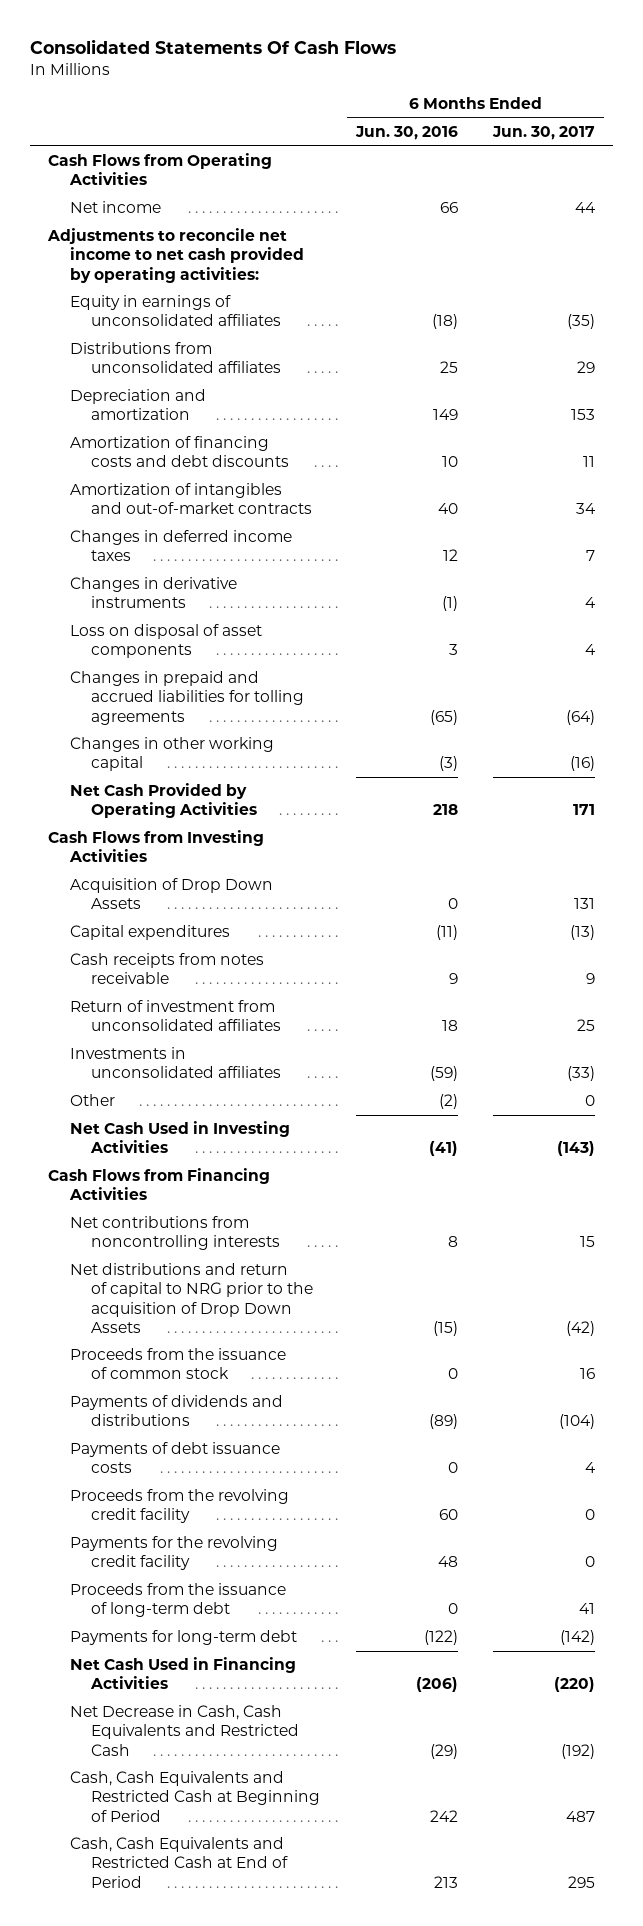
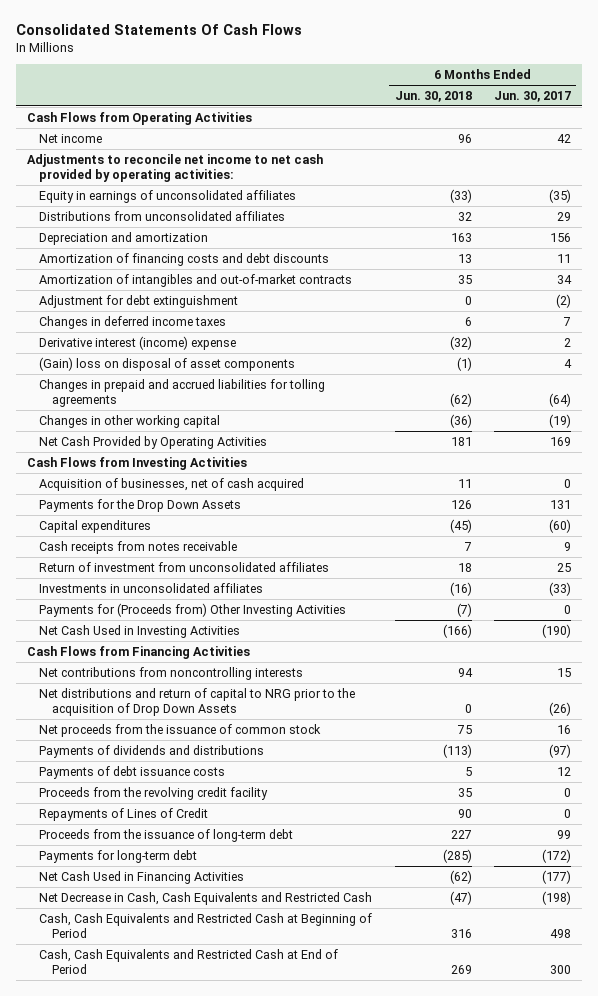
[354,126,458,141] Jun. 30, 2016 -> none
none -> [394,90,472,102] Jun. 30, 2018
[575,202,597,214] 44 -> [556,133,571,143] 42
[571,409,596,421] 153 -> [549,232,571,242] 156
none -> [39,294,239,308] Adjustment for debt extinguishment
[69,577,237,609] Changes in derivative instruments -> none
none -> [39,335,237,350] Derivative interest (income) expense
[69,624,262,659] Loss on disposal of asset components -> [39,356,296,371] (Gain) loss on disposal of asset components
[570,756,596,772] (16) -> [548,413,571,428] (19)
[573,804,596,816] 171 -> [549,436,571,446] 169
none -> [39,477,305,491] Acquisition of businesses, net of cash acquired
[69,878,273,910] Acquisition of Drop Down Assets -> [39,498,242,512] Payments for the Drop Down Assets
[570,925,596,941] (13) -> [548,518,571,533] (60)
[69,1094,115,1107] Other -> [39,602,347,617] Payments for (Proceeds from) Other Investing Activities
[557,1141,596,1157] (143) -> [541,623,571,638] (190)
[566,1320,596,1336] (42) -> [548,702,571,717] (26)
[69,1348,286,1380] Proceeds from the issuance of common stock -> [39,723,322,737] Net proceeds from the issuance of common stock
[559,1414,596,1430] (104) -> [548,743,571,758] (97)
[585,1462,597,1474] 4 -> [556,766,571,776] 12
[69,1536,278,1571] Payments for the revolving credit facility -> [39,807,209,821] Repayments of Lines of Credit
[579,1603,596,1615] 41 -> [556,829,571,839] 99
[560,1630,596,1646] (142) -> [541,848,571,863] (172)
[554,1677,596,1693] (220) -> [541,869,571,884] (177)
[561,1743,596,1759] (192) -> [541,890,571,905] (198)
[566,1810,596,1822] 487 -> [549,929,571,939] 498
[568,1875,596,1888] 295 -> [549,965,571,975] 300

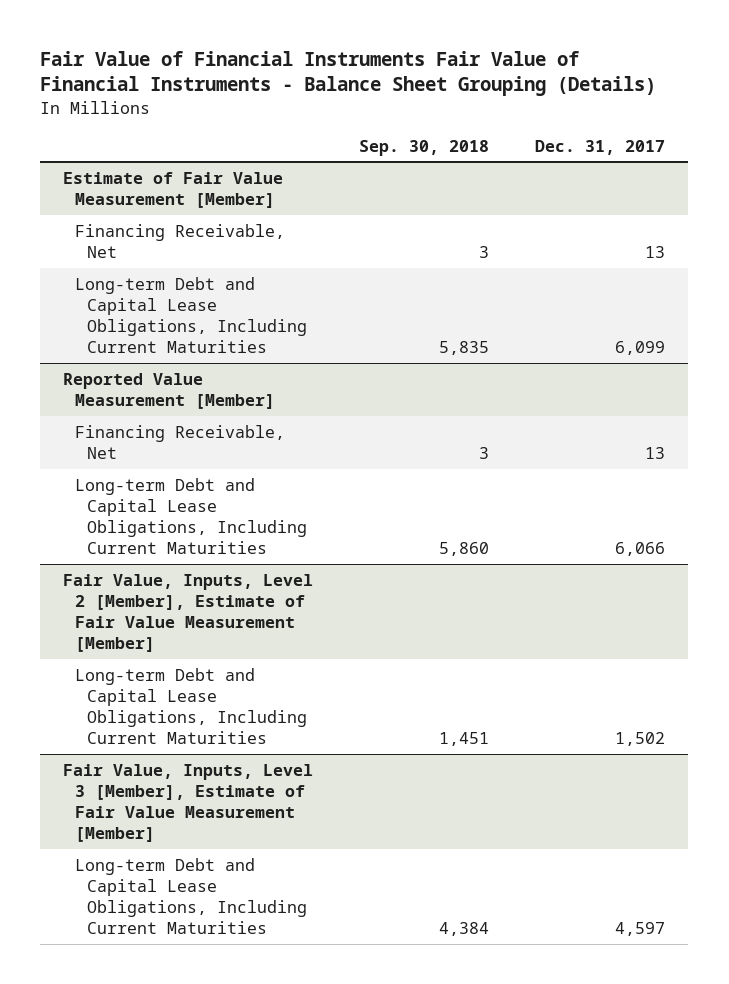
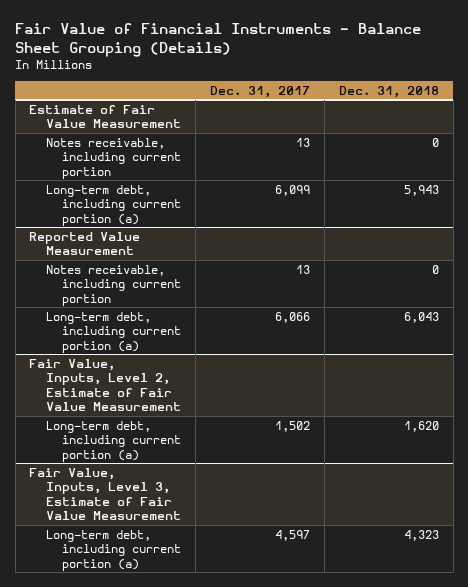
[40,50,657,97] Fair Value of Financial Instruments Fair Value of Financial Instruments - Balance Sheet Grouping (Details) -> [15,22,422,57] Fair Value of Financial Instruments - Balance Sheet Grouping (Details)
[359,139,490,156] Sep. 30, 2018 -> none
none -> [338,85,439,98] Dec. 31, 2018
[63,171,284,208] Estimate of Fair Value Measurement [Member] -> [29,104,181,129] Estimate of Fair Value Measurement
[75,223,286,258] Financing Receivable, Net -> [45,137,181,179] Notes receivable, including current portion
[75,276,307,354] Long-term Debt and Capital Lease Obligations, Including Current Maturities -> [45,184,181,226] Long-term debt, including current portion (a)
[63,372,276,409] Reported Value Measurement [Member] -> [29,231,141,256] Reported Value Measurement
[75,424,286,459] Financing Receivable, Net -> [45,264,181,306] Notes receivable, including current portion
[75,477,307,555] Long-term Debt and Capital Lease Obligations, Including Current Maturities -> [45,311,181,353] Long-term debt, including current portion (a)
[63,573,314,653] Fair Value, Inputs, Level 2 [Member], Estimate of Fair Value Measurement [Member] -> [29,358,181,412] Fair Value, Inputs, Level 2, Estimate of Fair Value Measurement
[75,667,307,745] Long-term Debt and Capital Lease Obligations, Including Current Maturities -> [45,420,181,462] Long-term debt, including current portion (a)
[63,763,314,843] Fair Value, Inputs, Level 3 [Member], Estimate of Fair Value Measurement [Member] -> [29,467,181,521] Fair Value, Inputs, Level 3, Estimate of Fair Value Measurement
[75,857,307,935] Long-term Debt and Capital Lease Obligations, Including Current Maturities -> [45,529,181,571] Long-term debt, including current portion (a)

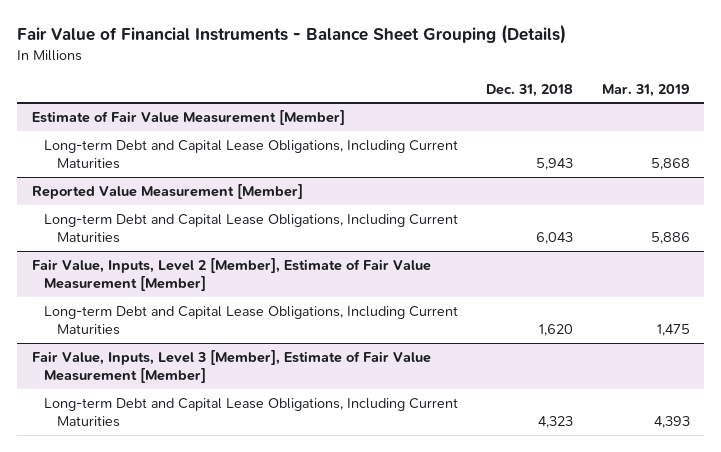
[209,85,310,98] Dec. 31, 2017 -> none
none -> [601,83,690,97] Mar. 31, 2019
[45,137,181,179] Notes receivable, including current portion -> none
[45,264,181,306] Notes receivable, including current portion -> none
[29,104,181,129] Estimate of Fair Value Measurement -> [31,109,345,125] Estimate of Fair Value Measurement [Member]
[45,184,181,226] Long-term debt, including current portion (a) -> [44,139,459,169] Long-term Debt and Capital Lease Obligations, Including Current Maturities
[29,231,141,256] Reported Value Measurement -> [31,183,303,199] Reported Value Measurement [Member]
[45,311,181,353] Long-term debt, including current portion (a) -> [44,213,459,243] Long-term Debt and Capital Lease Obligations, Including Current Maturities
[29,358,181,412] Fair Value, Inputs, Level 2, Estimate of Fair Value Measurement -> [31,257,431,291] Fair Value, Inputs, Level 2 [Member], Estimate of Fair Value Measurement [Member]
[45,420,181,462] Long-term debt, including current portion (a) -> [44,305,459,335] Long-term Debt and Capital Lease Obligations, Including Current Maturities
[29,467,181,521] Fair Value, Inputs, Level 3, Estimate of Fair Value Measurement -> [31,349,431,383] Fair Value, Inputs, Level 3 [Member], Estimate of Fair Value Measurement [Member]
[45,529,181,571] Long-term debt, including current portion (a) -> [44,397,459,427] Long-term Debt and Capital Lease Obligations, Including Current Maturities

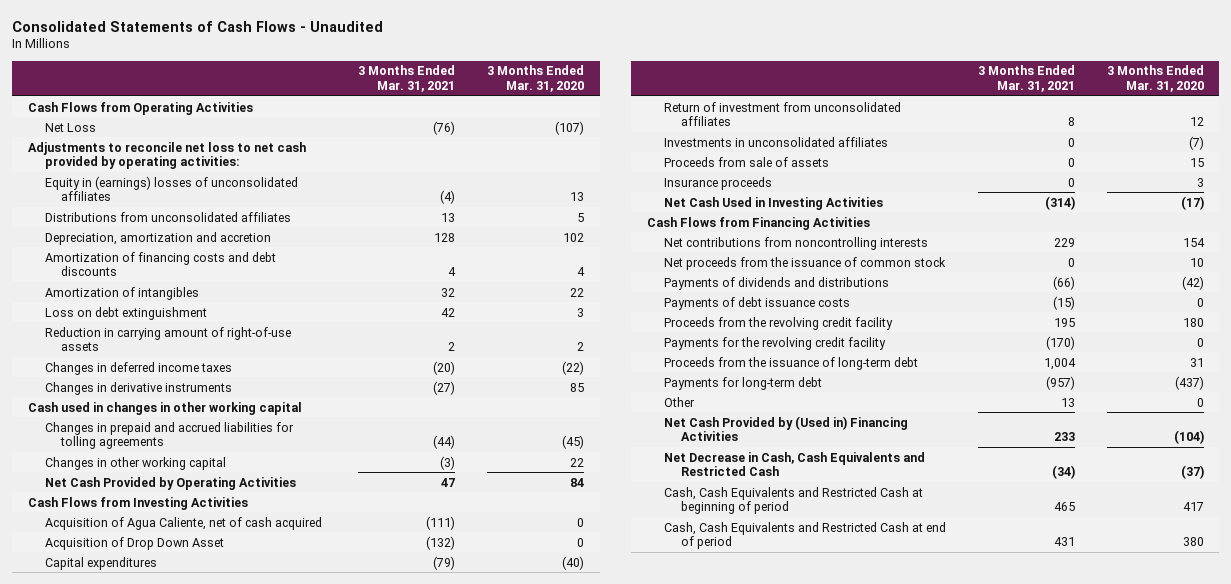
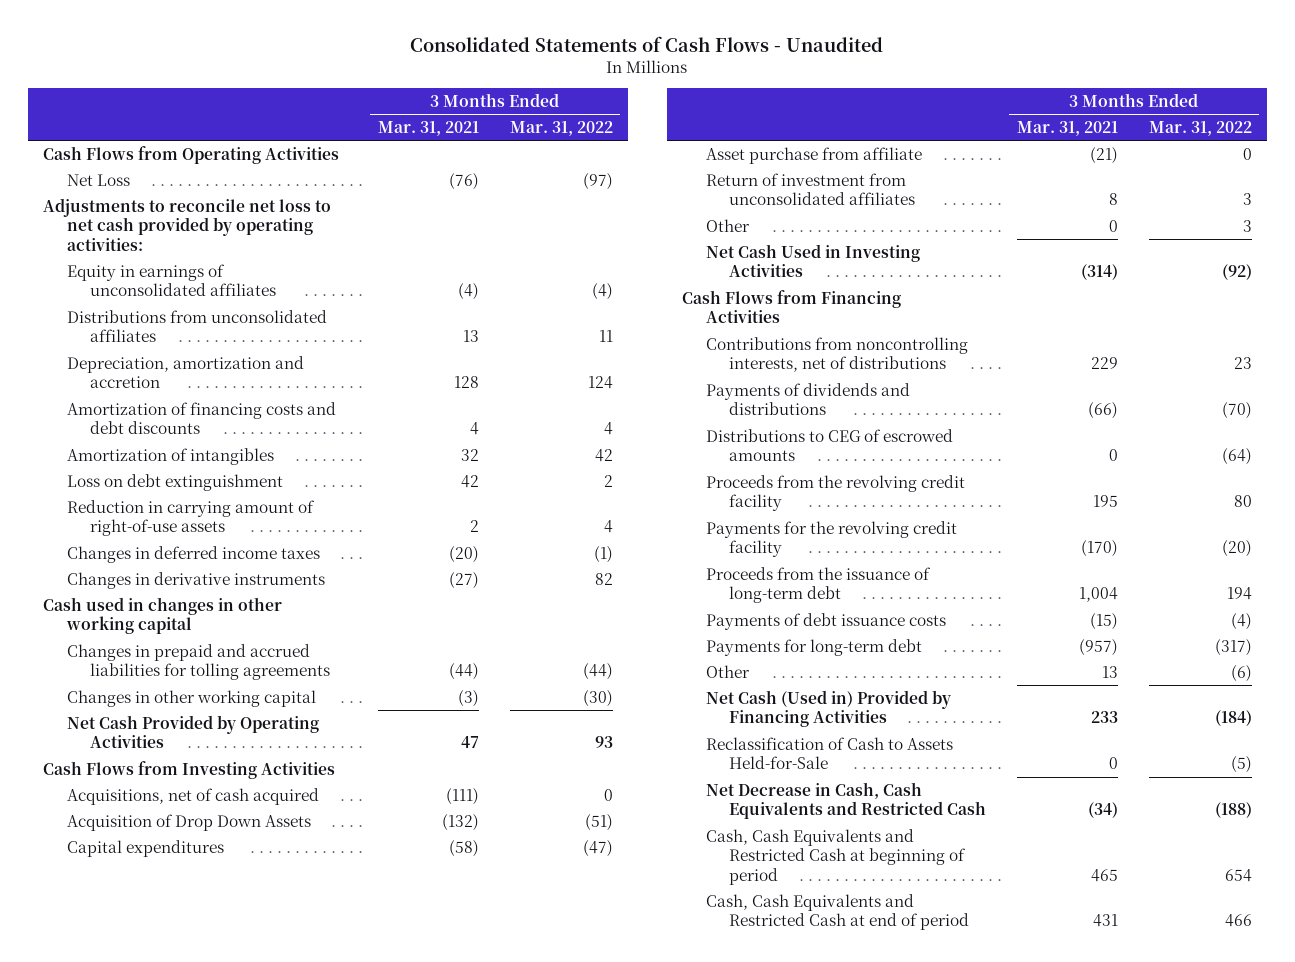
[487,65,585,92] 3 Months Ended Mar. 31, 2020 -> none
none -> [509,120,613,136] Mar. 31, 2022
[44,175,298,202] Equity in (earnings) losses of unconsolidated affiliates -> [66,263,277,297] Equity in earnings of unconsolidated affiliates
[44,516,322,530] Acquisition of Agua Caliente, net of cash acquired -> [66,787,319,805] Acquisitions, net of cash acquired
[44,536,224,550] Acquisition of Drop Down Asset -> [66,813,311,831] Acquisition of Drop Down Assets
[433,555,456,570] (79) -> [448,839,479,857] (58)
none -> [705,146,922,164] Asset purchase from affiliate
[663,136,888,147] Investments in unconsolidated affiliates -> none
[663,156,829,167] Proceeds from sale of assets -> none
[663,176,772,190] Insurance proceeds -> none
none -> [705,218,750,232] Other
[663,256,946,270] Net proceeds from the issuance of common stock -> none
[663,236,928,250] Net contributions from noncontrolling interests -> [705,336,968,373] Contributions from noncontrolling interests, net of distributions
none -> [705,428,953,462] Distributions to CEG of escrowed amounts
[663,296,850,310] Payments of debt issuance costs -> [705,612,946,630] Payments of debt issuance costs
[663,415,908,442] Net Cash Provided by (Used in) Financing Activities -> [705,689,951,728] Net Cash (Used in) Provided by Financing Activities
none -> [705,736,953,770] Reclassification of Cash to Assets Held-for-Sale

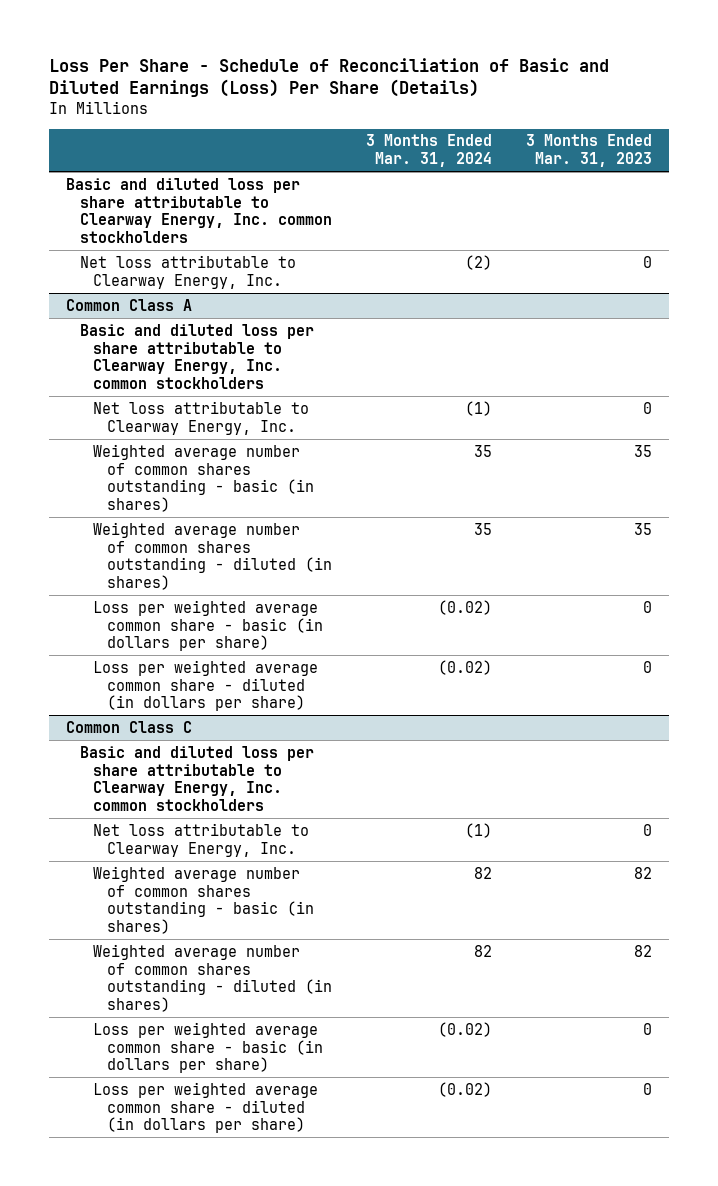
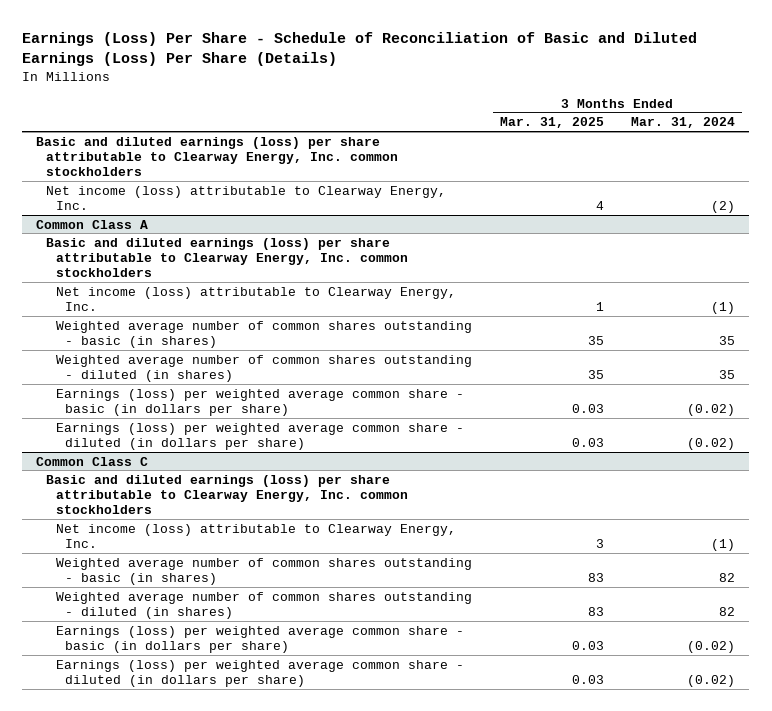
[48,57,609,98] Loss Per Share - Schedule of Reconciliation of Basic and Diluted Earnings (Loss) Per Share (Details) -> [22,31,698,67] Earnings (Loss) Per Share - Schedule of Reconciliation of Basic and Diluted Earnings (Loss) Per Share (Details)
[525,134,652,168] 3 Months Ended Mar. 31, 2023 -> none
none -> [499,117,604,129] Mar. 31, 2025
[65,177,332,244] Basic and diluted loss per share attributable to Clearway Energy, Inc. common stockholders -> [36,136,399,177] Basic and diluted earnings (loss) per share attributable to Clearway Energy, Inc. common stockholders
[79,254,296,289] Net loss attributable to Clearway Energy, Inc. -> [46,185,447,210] Net income (loss) attributable to Clearway Energy, Inc.
[79,323,314,390] Basic and diluted loss per share attributable to Clearway Energy, Inc. common stockholders -> [46,237,408,278] Basic and diluted earnings (loss) per share attributable to Clearway Energy, Inc. common stockholders
[93,400,310,435] Net loss attributable to Clearway Energy, Inc. -> [55,286,456,311] Net income (loss) attributable to Clearway Energy, Inc.
[93,599,323,652] Loss per weighted average common share - basic (in dollars per share) -> [55,388,464,416] Earnings (loss) per weighted average common share - basic (in dollars per share)
[93,659,319,712] Loss per weighted average common share - diluted (in dollars per share) -> [55,422,464,450] Earnings (loss) per weighted average common share - diluted (in dollars per share)
[79,745,314,812] Basic and diluted loss per share attributable to Clearway Energy, Inc. common stockholders -> [46,474,408,515] Basic and diluted earnings (loss) per share attributable to Clearway Energy, Inc. common stockholders
[93,822,310,857] Net loss attributable to Clearway Energy, Inc. -> [55,523,456,548] Net income (loss) attributable to Clearway Energy, Inc.
[93,1021,323,1074] Loss per weighted average common share - basic (in dollars per share) -> [55,625,464,653] Earnings (loss) per weighted average common share - basic (in dollars per share)
[93,1081,319,1134] Loss per weighted average common share - diluted (in dollars per share) -> [55,659,464,687] Earnings (loss) per weighted average common share - diluted (in dollars per share)

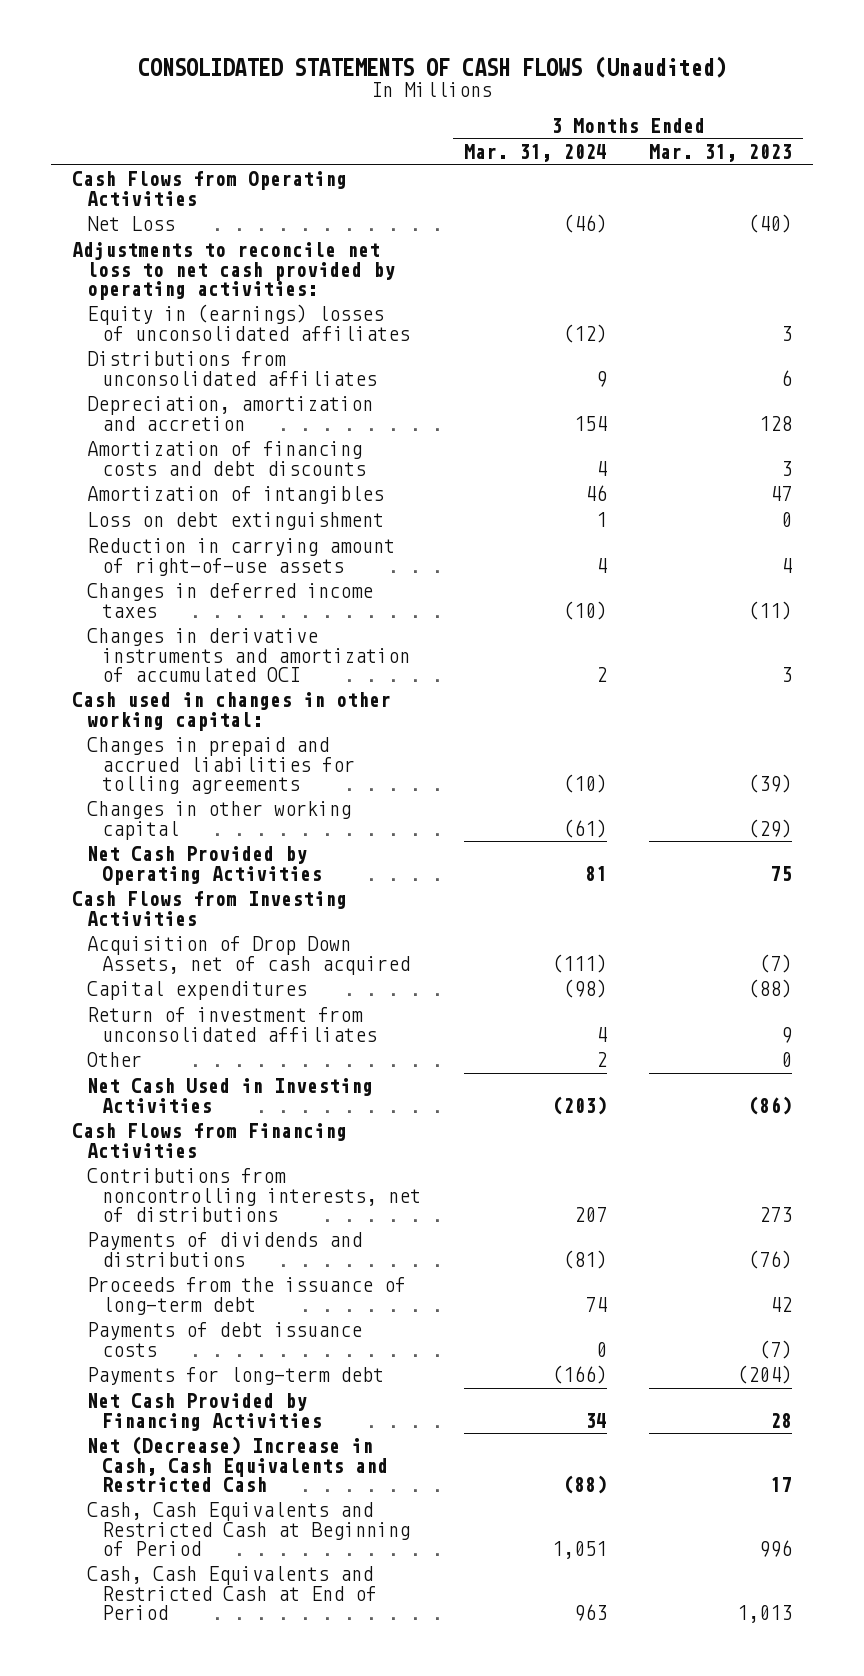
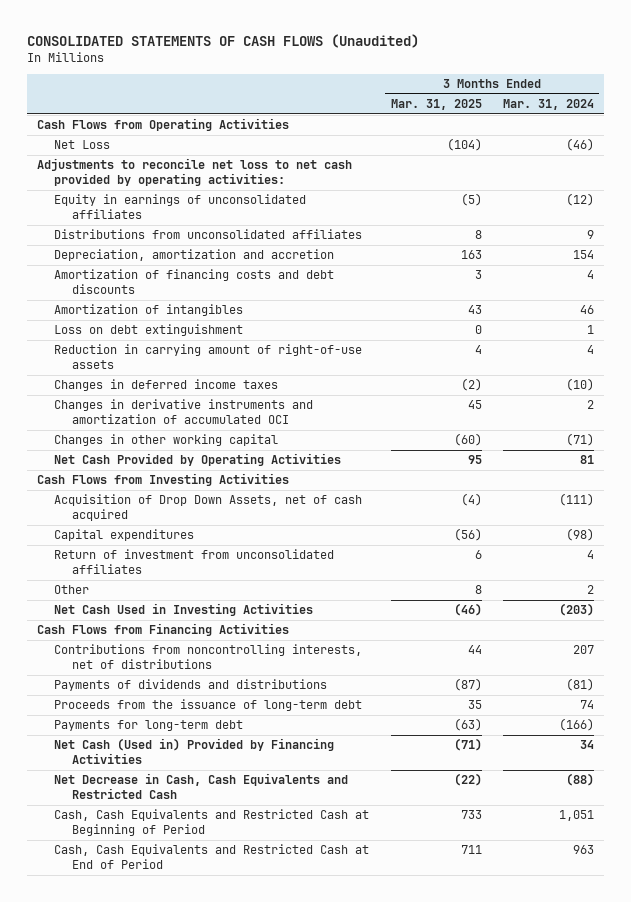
[649,144,793,163] Mar. 31, 2023 -> none
none -> [390,99,482,111] Mar. 31, 2025
[87,304,411,341] Equity in (earnings) losses of unconsolidated affiliates -> [54,194,307,220] Equity in earnings of unconsolidated affiliates
[72,692,392,731] Cash used in changes in other working capital: -> none
[87,737,356,794] Changes in prepaid and accrued liabilities for tolling agreements -> none
[562,818,607,838] (61) -> [565,433,594,447] (71)
[87,1322,363,1357] Payments of debt issuance costs -> none
[87,1393,323,1431] Net Cash Provided by Financing Activities -> [54,738,335,765] Net Cash (Used in) Provided by Financing Activities
[87,1436,389,1492] Net (Decrease) Increase in Cash, Cash Equivalents and Restricted Cash -> [54,773,349,800] Net Decrease in Cash, Cash Equivalents and Restricted Cash

